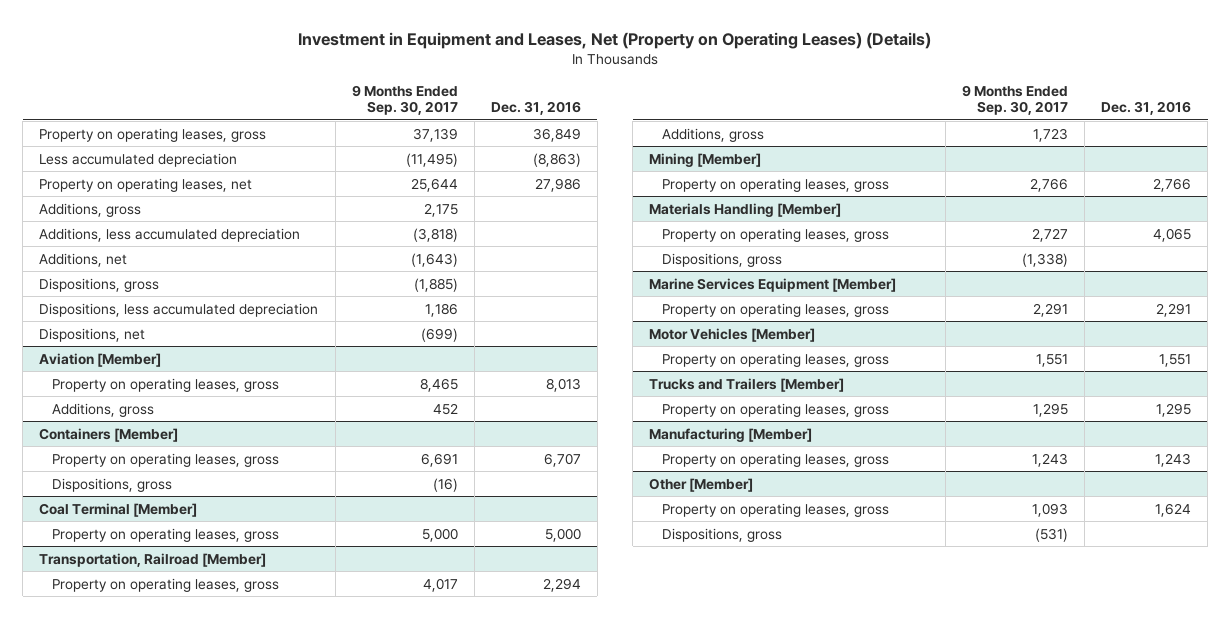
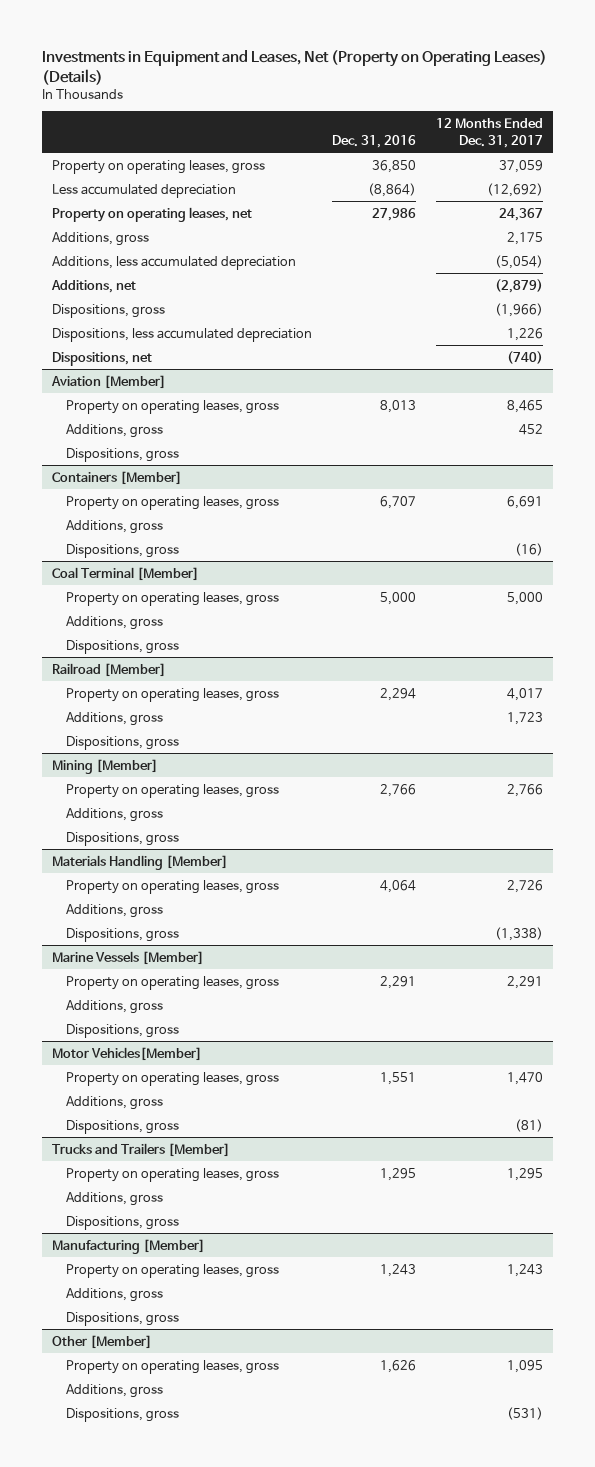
[298,31,932,49] Investment in Equipment and Leases, Net (Property on Operating Leases) (Details) -> [42,49,548,85] Investments in Equipment and Leases, Net (Property on Operating Leases) (Details)
[351,84,458,116] 9 Months Ended Sep. 30, 2017 -> none
none -> [435,118,543,148] 12 Months Ended Dec. 31, 2017
[532,127,581,142] 36,849 -> [371,159,416,173] 36,850
[532,152,581,167] (8,863) -> [367,182,416,197] (8,864)
none -> [66,447,180,462] Dispositions, gross
none -> [66,519,164,534] Additions, gross
none -> [66,615,164,630] Additions, gross
none -> [66,639,180,654] Dispositions, gross
[39,552,267,567] Transportation, Railroad [Member] -> [52,662,167,677] Railroad [Member]
none -> [66,735,180,750] Dispositions, gross
none -> [66,807,164,822] Additions, gross
none -> [66,831,180,846] Dispositions, gross
[1152,227,1191,242] 4,065 -> [379,879,416,893] 4,064
none -> [66,903,164,918] Additions, gross
[649,277,897,292] Marine Services Equipment [Member] -> [52,950,205,965] Marine Vessels [Member]
none -> [66,999,164,1014] Additions, gross
none -> [66,1023,180,1038] Dispositions, gross
[649,327,816,342] Motor Vehicles [Member] -> [52,1046,203,1061] Motor Vehicles[Member]
none -> [66,1095,164,1110] Additions, gross
none -> [66,1119,180,1134] Dispositions, gross
none -> [66,1191,164,1206] Additions, gross
none -> [66,1215,180,1230] Dispositions, gross
none -> [66,1287,164,1302] Additions, gross
none -> [66,1311,180,1326] Dispositions, gross
[1154,502,1191,517] 1,624 -> [379,1359,416,1373] 1,626
none -> [66,1383,164,1398] Additions, gross

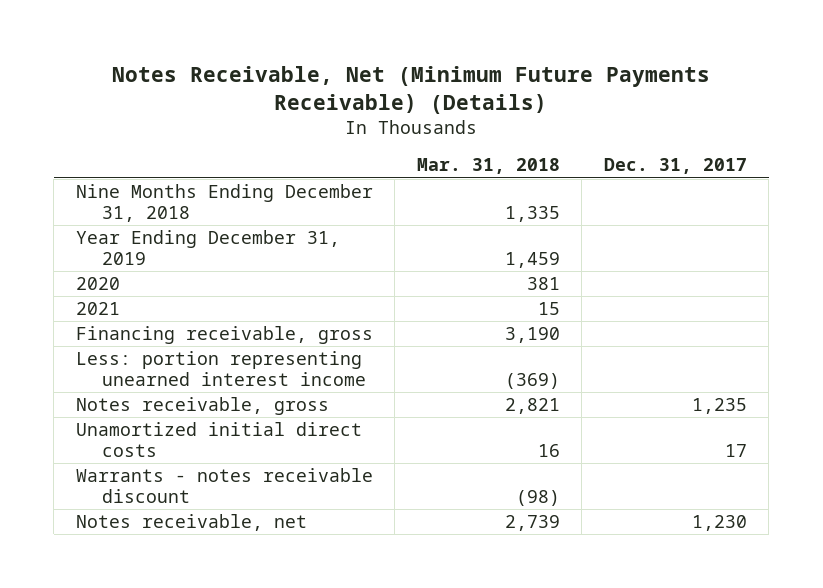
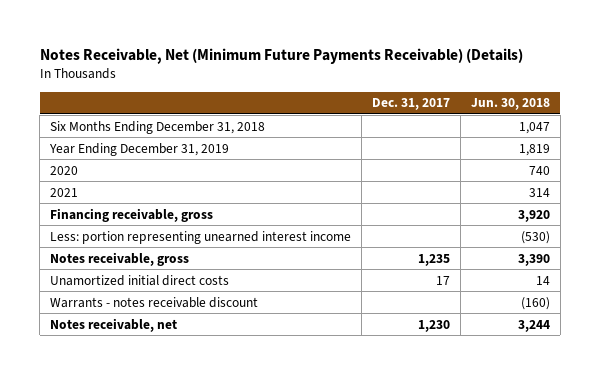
[416,158,560,175] Mar. 31, 2018 -> none
none -> [470,98,550,111] Jun. 30, 2018
[75,184,373,223] Nine Months Ending December 31, 2018 -> [50,120,266,134] Six Months Ending December 31, 2018

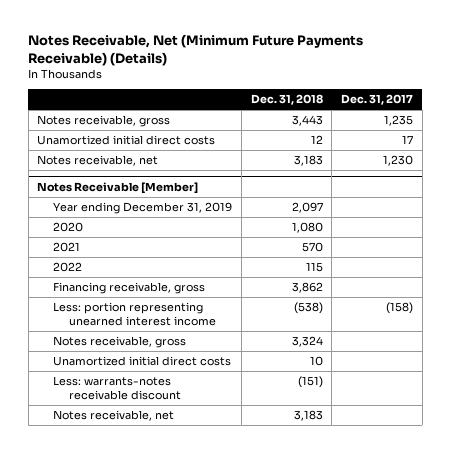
[470,98,550,111] Jun. 30, 2018 -> none
none -> [250,94,323,106] Dec. 31, 2018
[50,120,266,134] Six Months Ending December 31, 2018 -> none
[49,142,230,156] Year Ending December 31, 2019 -> none
[50,165,79,175] 2020 -> none
[50,187,79,197] 2021 -> none
[50,207,214,222] Financing receivable, gross -> none
[50,230,352,244] Less: portion representing unearned interest income -> none
[50,296,259,308] Warrants - notes receivable discount -> none
none -> [37,181,199,194] Notes Receivable [Member]
none -> [53,202,233,215] Year ending December 31, 2019
none -> [53,222,84,233] 2020
none -> [53,242,81,253] 2021
none -> [53,262,83,273] 2022
none -> [53,282,206,295] Financing receivable, gross
none -> [53,302,216,326] Less: portion representing unearned interest income
none -> [53,336,187,349] Notes receivable, gross
none -> [53,356,232,367] Unamortized initial direct costs
none -> [53,376,181,400] Less: warrants-notes receivable discount
none -> [53,410,175,422] Notes receivable, net

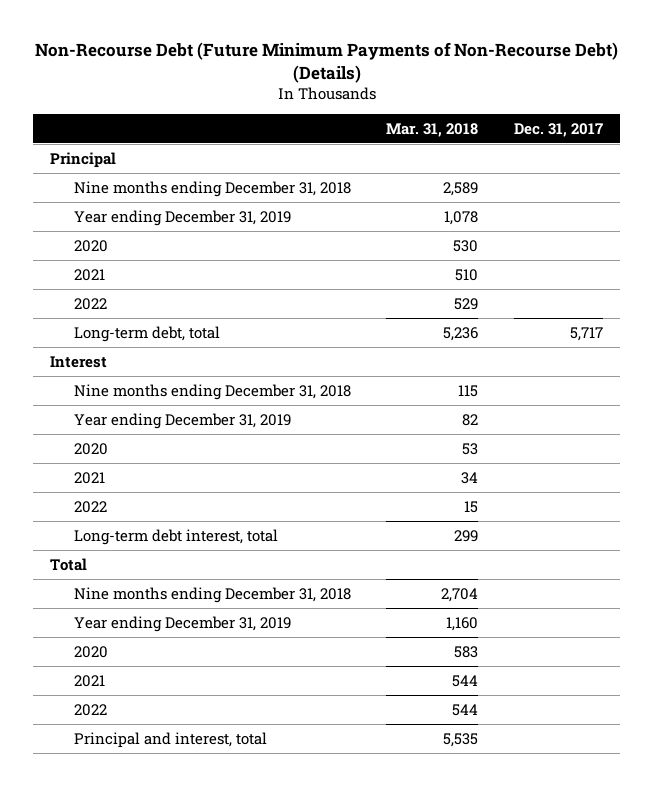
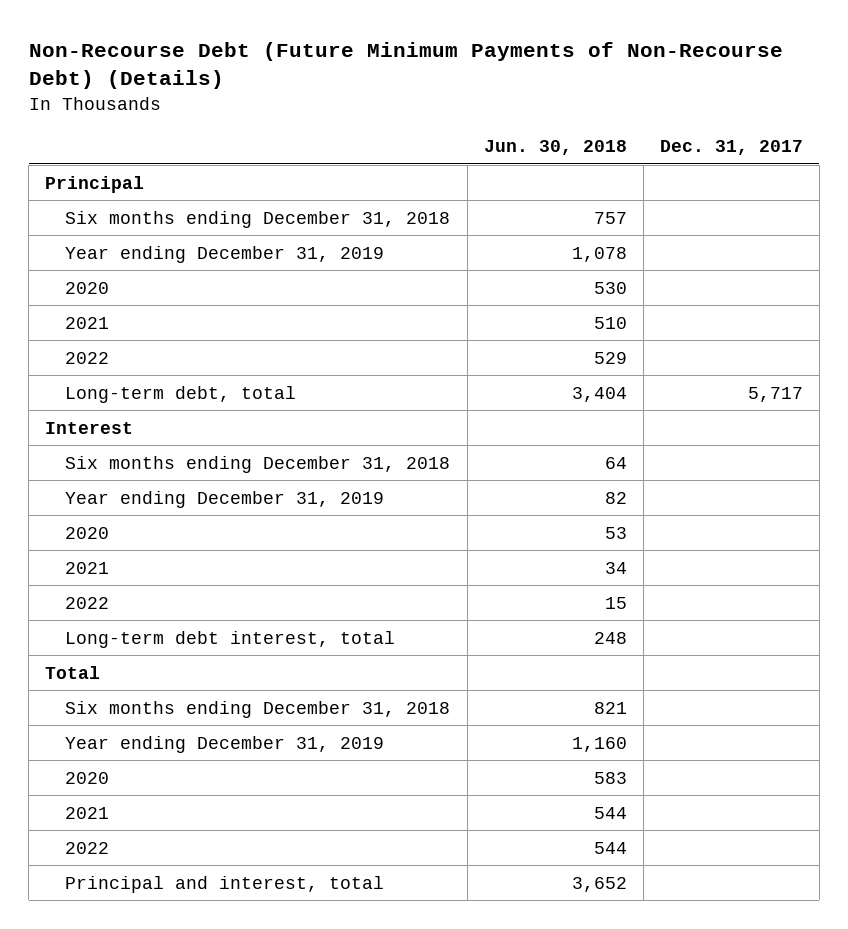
[386,122,479,137] Mar. 31, 2018 -> none
none -> [483,139,627,155] Jun. 30, 2018
[74,180,352,197] Nine months ending December 31, 2018 -> [65,210,451,228] Six months ending December 31, 2018
[74,383,352,400] Nine months ending December 31, 2018 -> [65,455,451,473] Six months ending December 31, 2018
[74,586,352,603] Nine months ending December 31, 2018 -> [65,700,451,718] Six months ending December 31, 2018

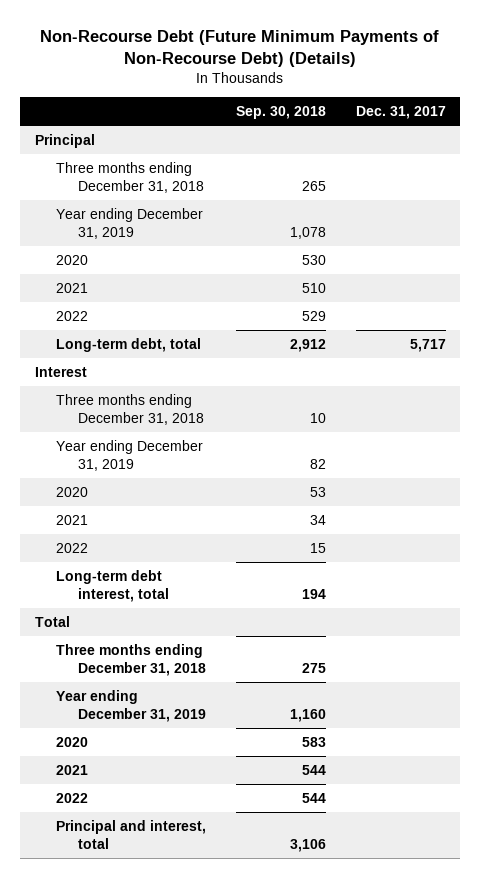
[483,139,627,155] Jun. 30, 2018 -> none
none -> [235,106,326,120] Sep. 30, 2018
[65,210,451,228] Six months ending December 31, 2018 -> [56,161,204,194] Three months ending December 31, 2018
[65,455,451,473] Six months ending December 31, 2018 -> [56,393,204,426] Three months ending December 31, 2018
[65,700,451,718] Six months ending December 31, 2018 -> [56,643,206,677] Three months ending December 31, 2018

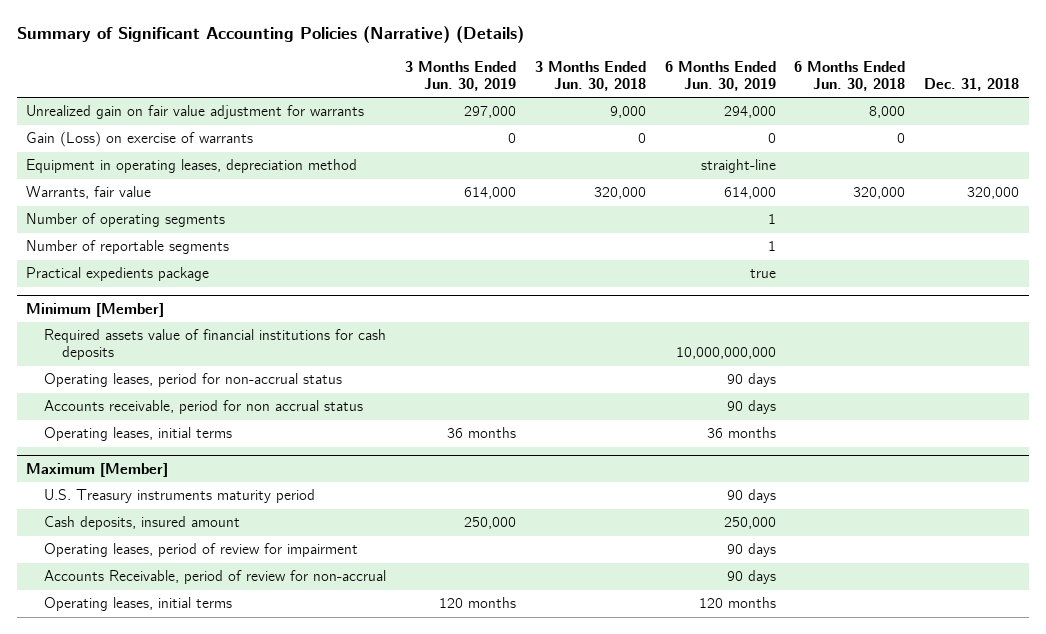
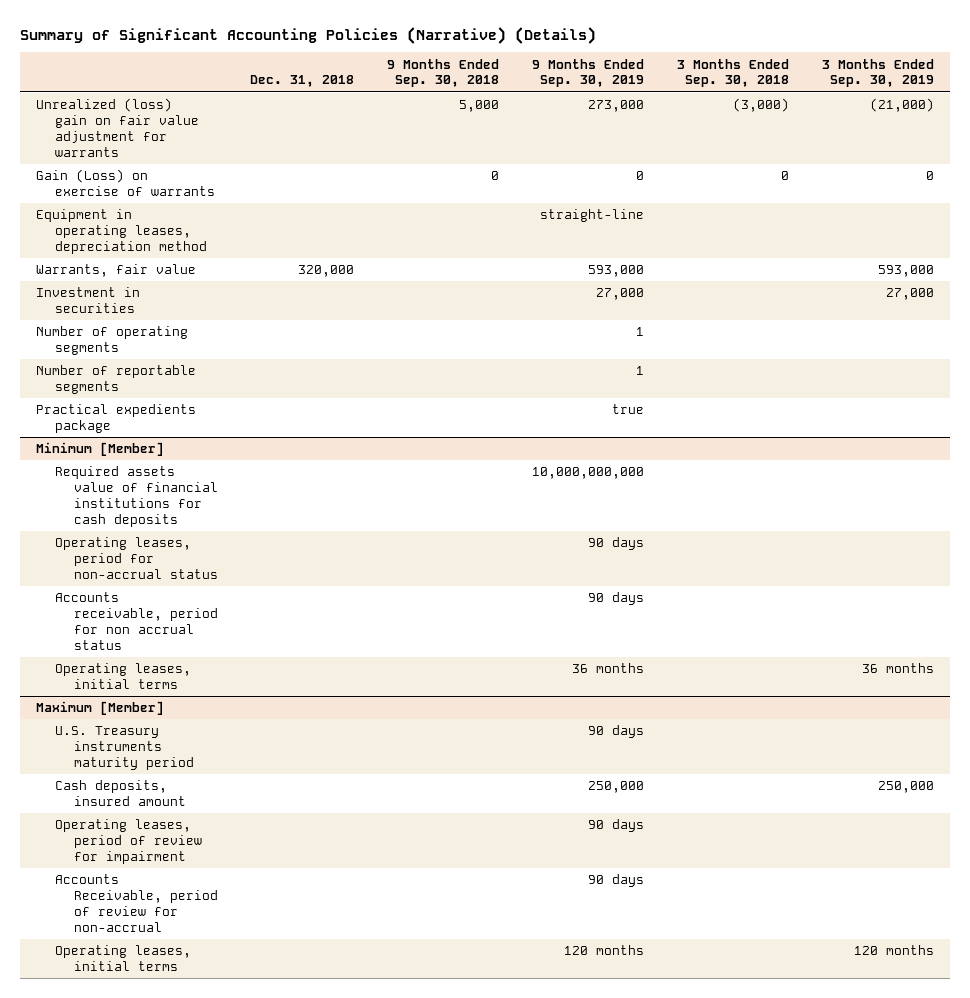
[404,61,516,91] 3 Months Ended Jun. 30, 2019 -> none
[534,61,646,91] 3 Months Ended Jun. 30, 2018 -> none
[664,61,776,91] 6 Months Ended Jun. 30, 2019 -> none
[794,61,906,91] 6 Months Ended Jun. 30, 2018 -> none
none -> [387,58,500,88] 9 Months Ended Sep. 30, 2018
none -> [532,58,645,88] 9 Months Ended Sep. 30, 2019
none -> [677,58,790,88] 3 Months Ended Sep. 30, 2018
none -> [822,58,935,88] 3 Months Ended Sep. 30, 2019
[26,105,365,120] Unrealized gain on fair value adjustment for warrants -> [36,98,199,157] Unrealized (loss) gain on fair value adjustment for warrants
none -> [36,287,141,313] Investment in securities

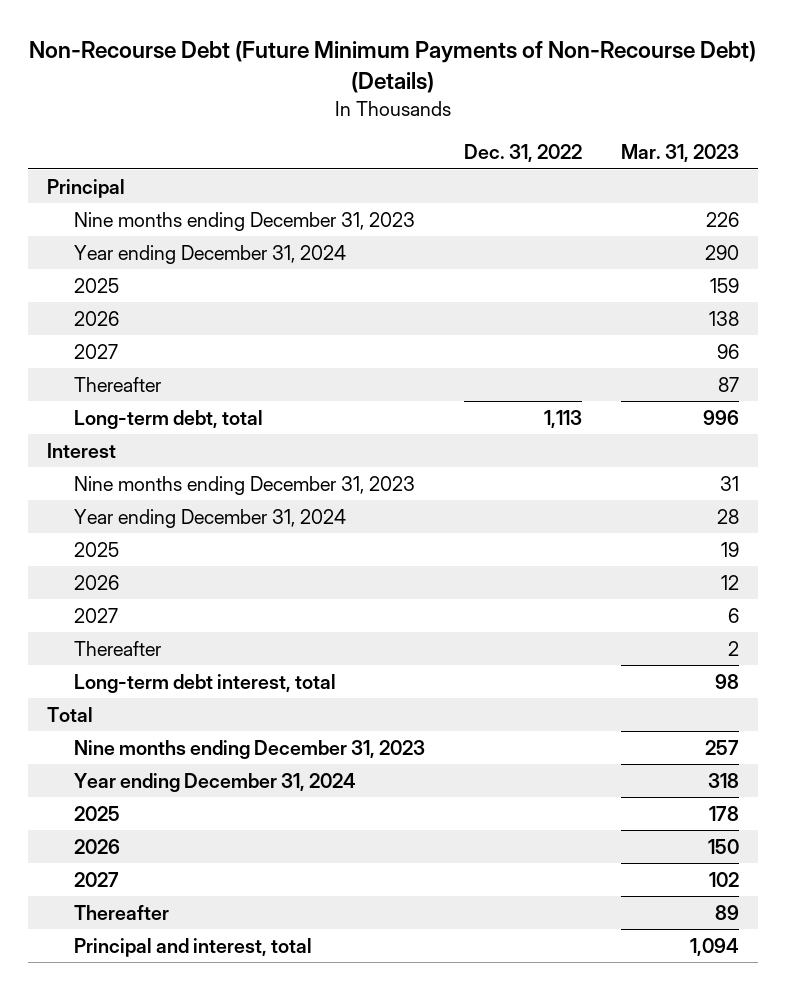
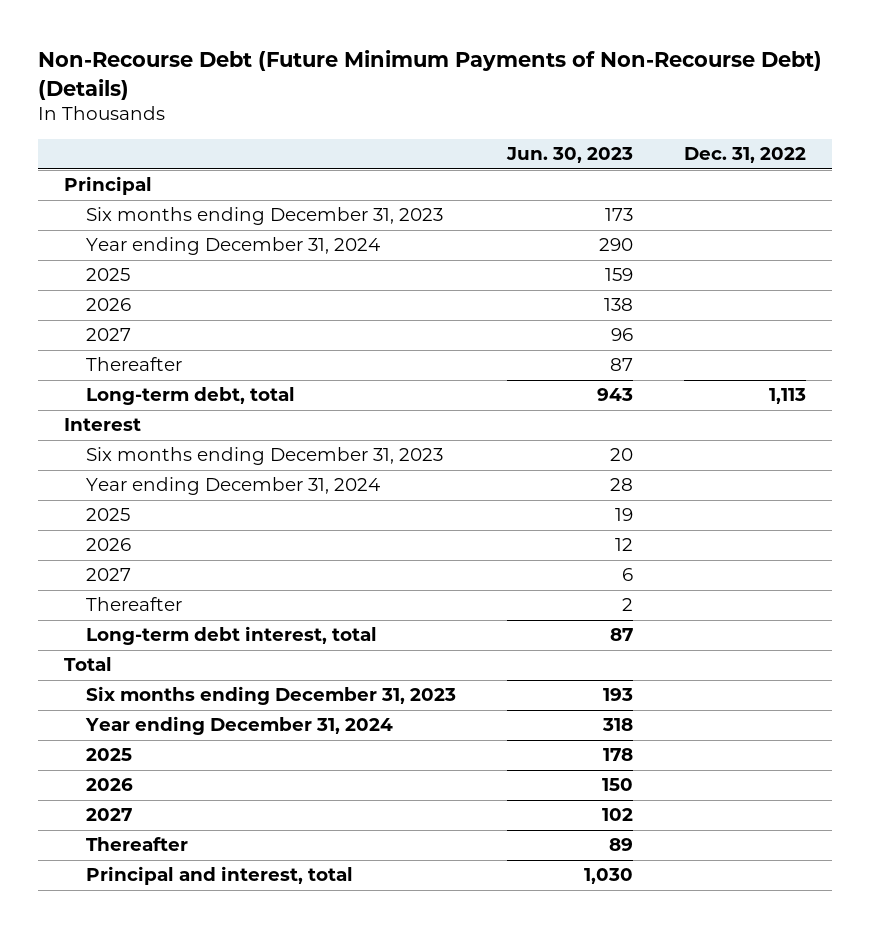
[620,144,739,163] Mar. 31, 2023 -> none
none -> [506,147,634,164] Jun. 30, 2023
[73,211,415,231] Nine months ending December 31, 2023 -> [85,207,443,226] Six months ending December 31, 2023
[73,475,415,495] Nine months ending December 31, 2023 -> [85,447,443,466] Six months ending December 31, 2023
[73,739,425,759] Nine months ending December 31, 2023 -> [85,686,456,706] Six months ending December 31, 2023

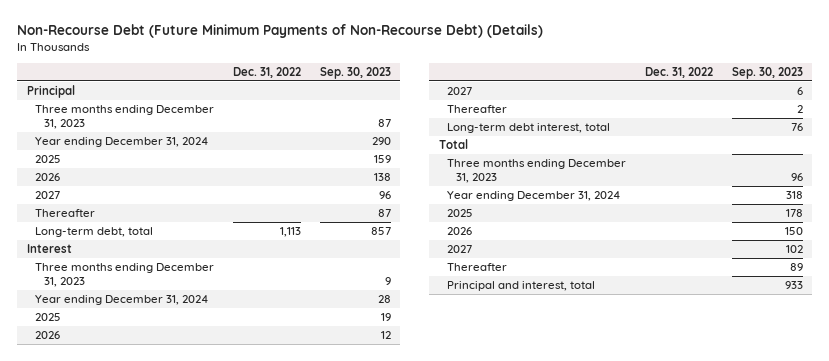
[506,147,634,164] Jun. 30, 2023 -> none
none -> [319,66,391,79] Sep. 30, 2023
[85,207,443,226] Six months ending December 31, 2023 -> [35,105,215,129] Three months ending December 31, 2023
[85,447,443,466] Six months ending December 31, 2023 -> [35,263,215,287] Three months ending December 31, 2023
[85,686,456,706] Six months ending December 31, 2023 -> [447,159,627,183] Three months ending December 31, 2023

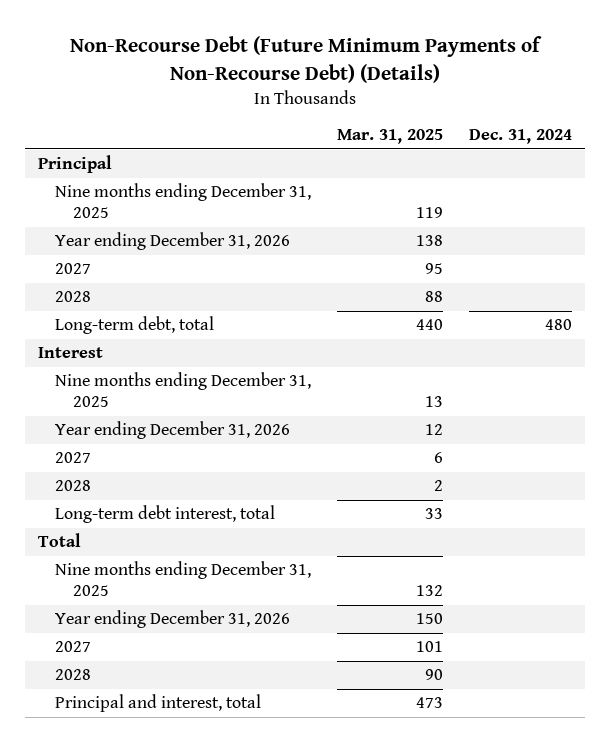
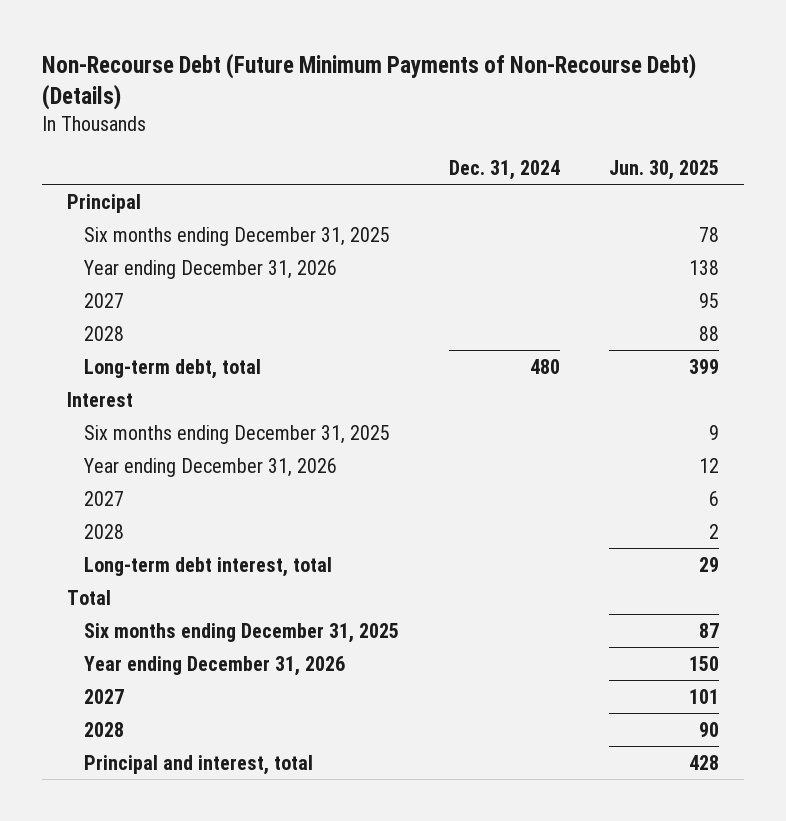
[337,129,444,145] Mar. 31, 2025 -> none
none -> [609,160,720,181] Jun. 30, 2025
[55,183,312,219] Nine months ending December 31, 2025 -> [84,226,391,246] Six months ending December 31, 2025
[55,372,312,408] Nine months ending December 31, 2025 -> [84,424,391,444] Six months ending December 31, 2025
[55,561,312,597] Nine months ending December 31, 2025 -> [84,622,400,643] Six months ending December 31, 2025

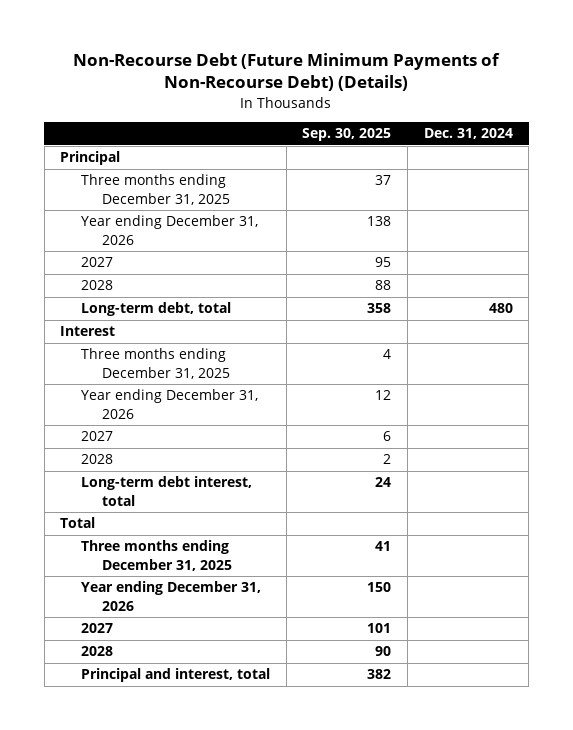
[609,160,720,181] Jun. 30, 2025 -> none
none -> [302,128,392,142] Sep. 30, 2025
[84,226,391,246] Six months ending December 31, 2025 -> [81,174,231,205] Three months ending December 31, 2025
[84,424,391,444] Six months ending December 31, 2025 -> [81,348,231,379] Three months ending December 31, 2025
[84,622,400,643] Six months ending December 31, 2025 -> [81,540,233,571] Three months ending December 31, 2025

